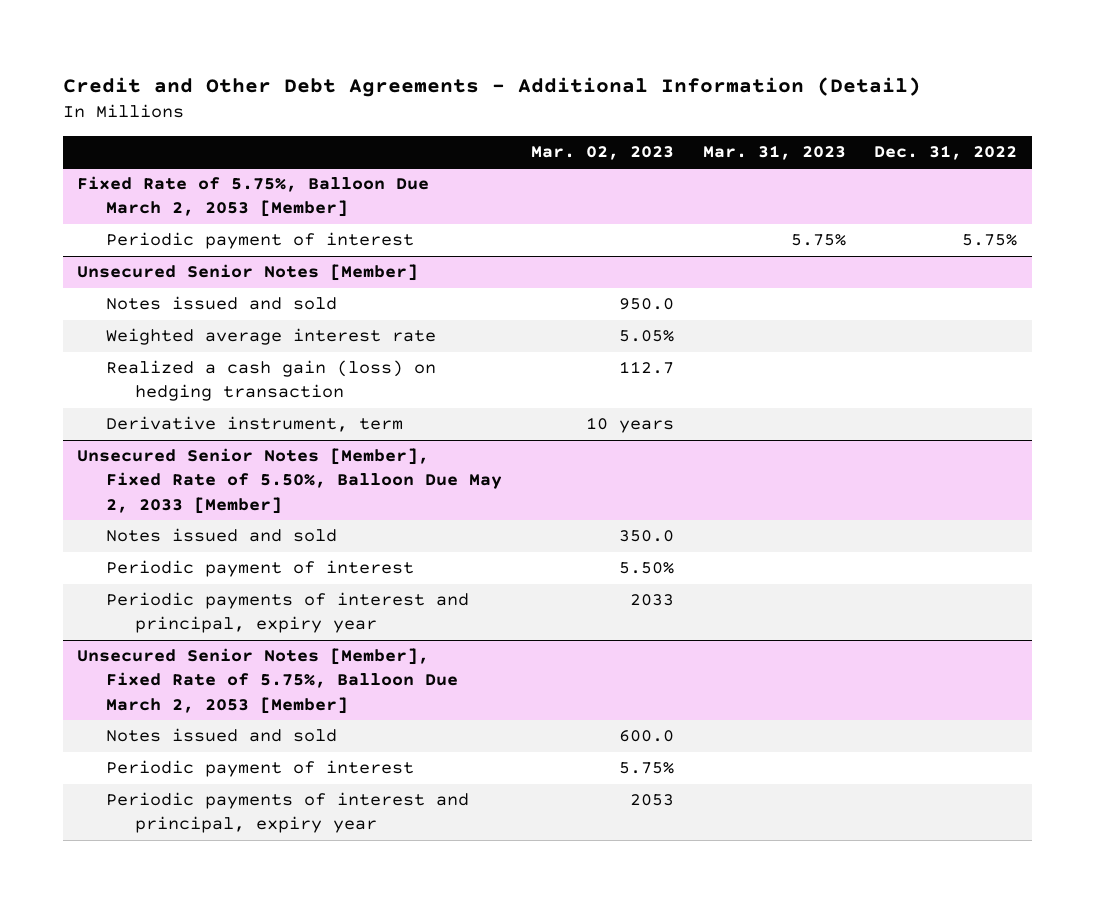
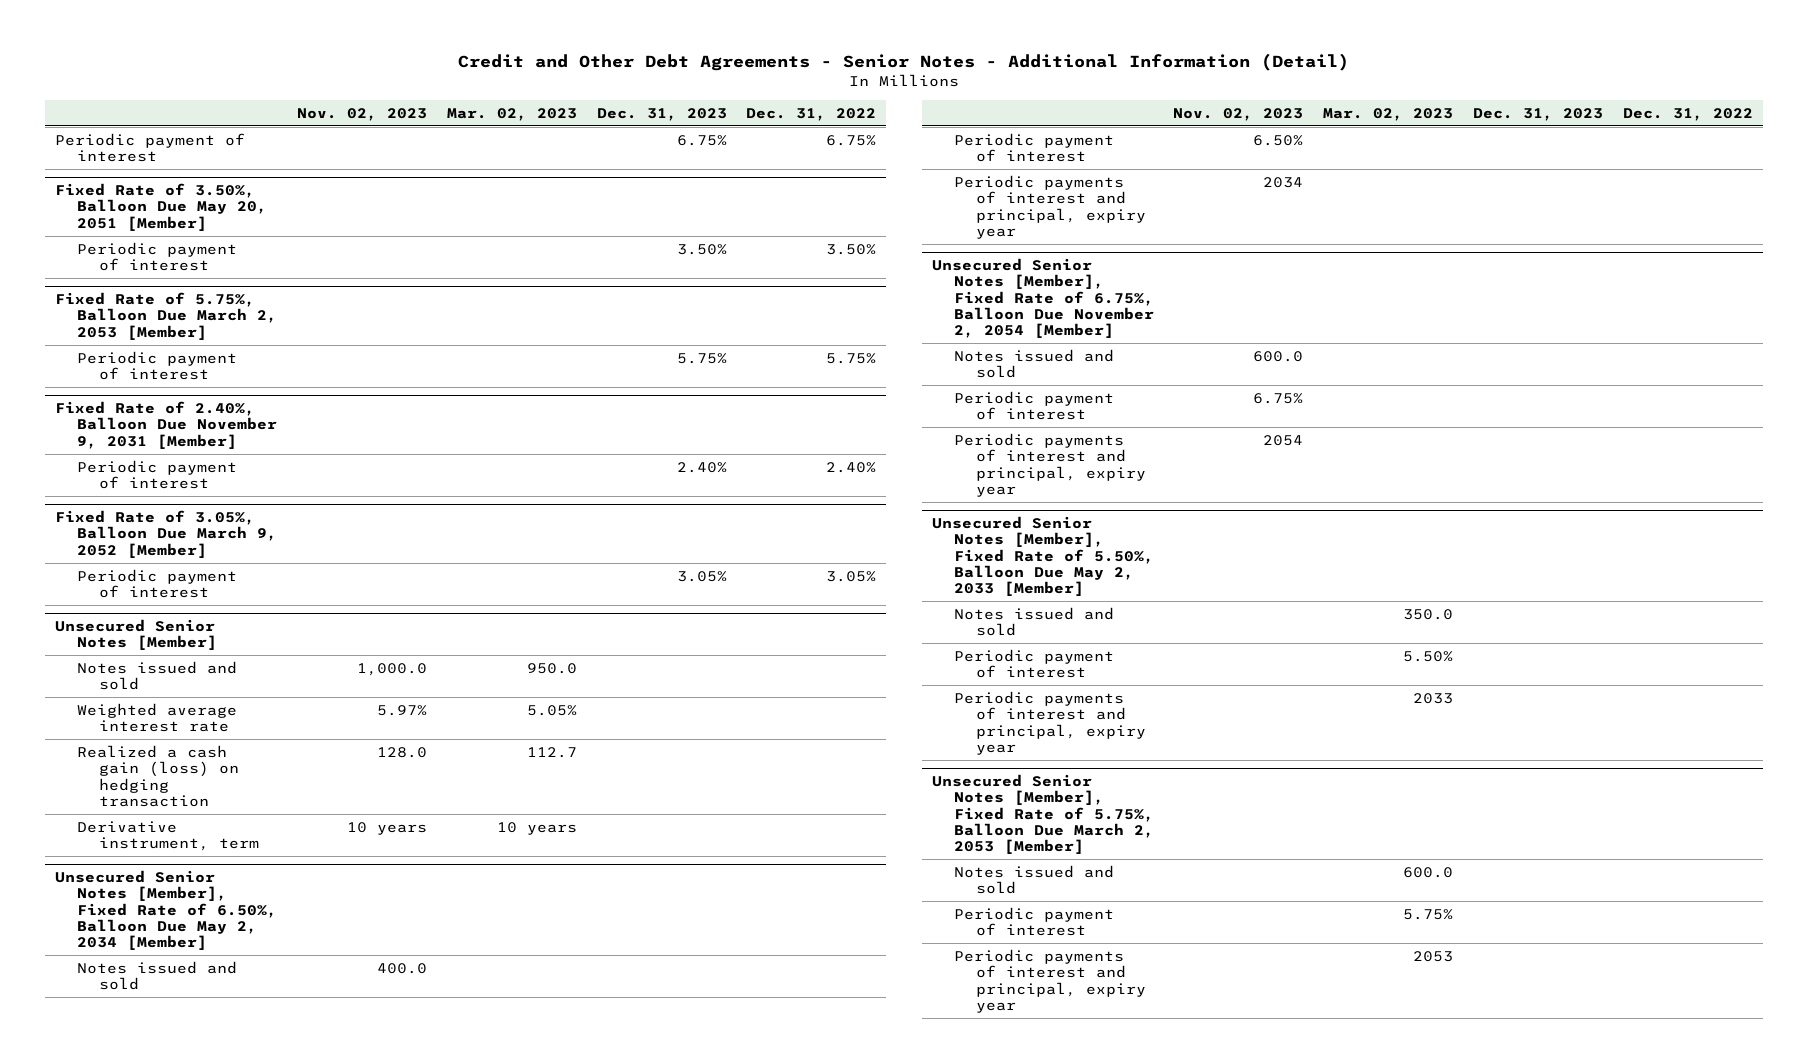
[62,76,921,97] Credit and Other Debt Agreements - Additional Information (Detail) -> [457,52,1349,71] Credit and Other Debt Agreements - Senior Notes - Additional Information (Detail)
[702,144,846,160] Mar. 31, 2023 -> none
none -> [296,107,427,121] Nov. 02, 2023
none -> [596,107,727,121] Dec. 31, 2023
none -> [54,132,245,163] Periodic payment of interest
none -> [54,183,267,231] Fixed Rate of 3.50%, Balloon Due May 20, 2051 [Member]
none -> [76,241,237,272] Periodic payment of interest
none -> [54,401,277,449] Fixed Rate of 2.40%, Balloon Due November 9, 2031 [Member]
none -> [76,459,237,490] Periodic payment of interest
none -> [54,510,277,558] Fixed Rate of 3.05%, Balloon Due March 9, 2052 [Member]
none -> [76,568,237,599] Periodic payment of interest
none -> [54,870,277,951] Unsecured Senior Notes [Member], Fixed Rate of 6.50%, Balloon Due May 2, 2034 [Member]
none -> [76,960,237,991] Notes issued and sold
none -> [953,132,1114,163] Periodic payment of interest
none -> [953,174,1146,239] Periodic payments of interest and principal, expiry year
none -> [931,258,1154,339] Unsecured Senior Notes [Member], Fixed Rate of 6.75%, Balloon Due November 2, 2054 [Member]
none -> [953,348,1114,379] Notes issued and sold
none -> [953,390,1114,421] Periodic payment of interest
none -> [953,432,1146,497] Periodic payments of interest and principal, expiry year

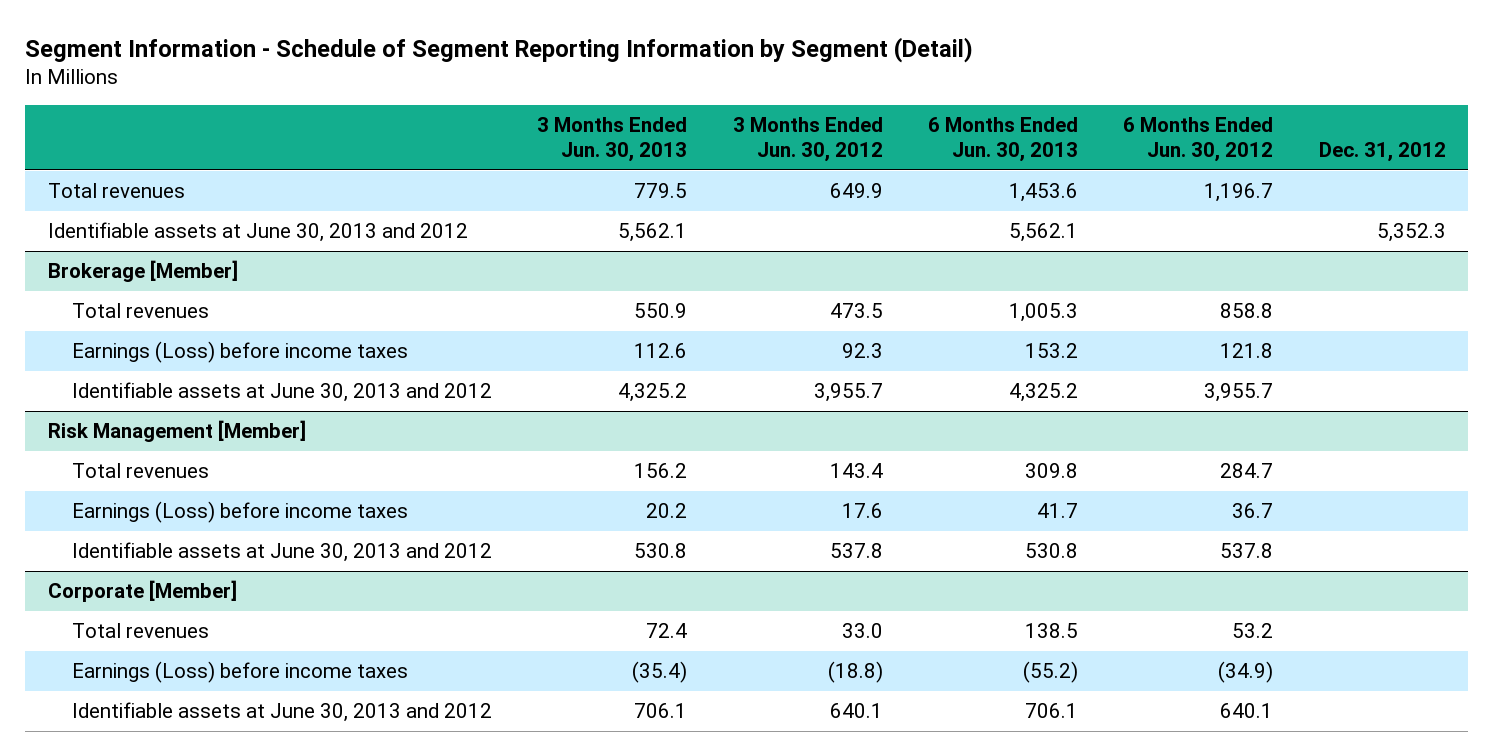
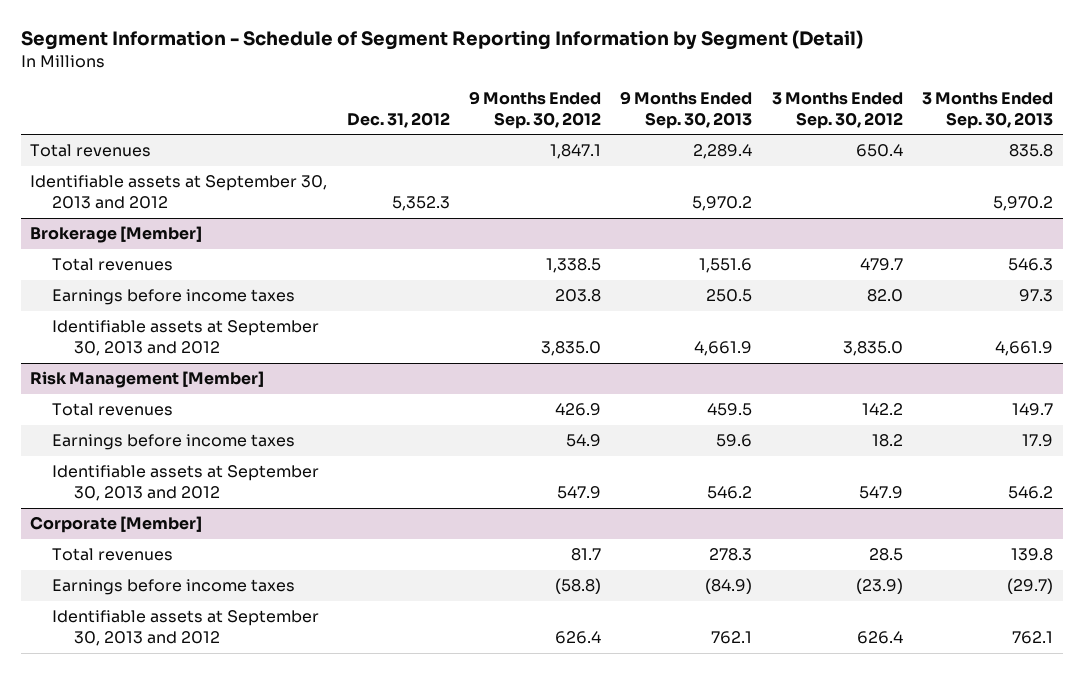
[537,116,688,163] 3 Months Ended Jun. 30, 2013 -> none
[732,116,883,163] 3 Months Ended Jun. 30, 2012 -> none
[927,116,1078,163] 6 Months Ended Jun. 30, 2013 -> none
[1123,116,1274,163] 6 Months Ended Jun. 30, 2012 -> none
none -> [469,91,602,129] 9 Months Ended Sep. 30, 2012
none -> [620,91,753,129] 9 Months Ended Sep. 30, 2013
none -> [771,92,903,129] 3 Months Ended Sep. 30, 2012
none -> [921,92,1053,129] 3 Months Ended Sep. 30, 2013
[48,222,469,243] Identifiable assets at June 30, 2013 and 2012 -> [30,175,328,209] Identifiable assets at September 30, 2013 and 2012
[72,341,409,364] Earnings (Loss) before income taxes -> [52,289,296,306] Earnings before income taxes
[72,382,493,403] Identifiable assets at June 30, 2013 and 2012 -> [52,320,320,356] Identifiable assets at September 30, 2013 and 2012
[72,501,409,524] Earnings (Loss) before income taxes -> [52,434,296,451] Earnings before income taxes
[72,542,493,563] Identifiable assets at June 30, 2013 and 2012 -> [52,465,320,501] Identifiable assets at September 30, 2013 and 2012
[72,661,409,684] Earnings (Loss) before income taxes -> [52,579,296,596] Earnings before income taxes
[72,702,493,723] Identifiable assets at June 30, 2013 and 2012 -> [52,610,320,646] Identifiable assets at September 30, 2013 and 2012

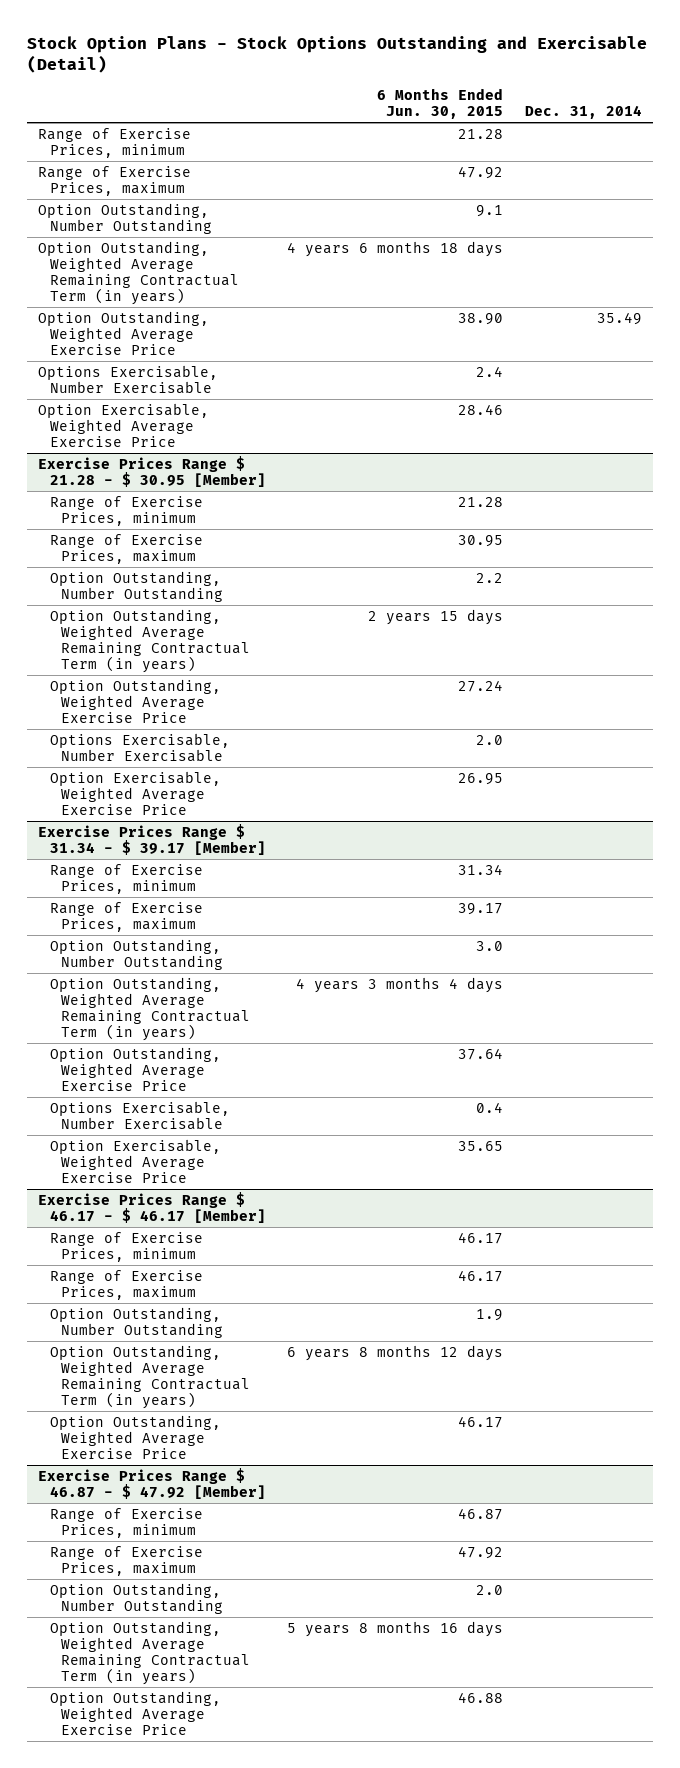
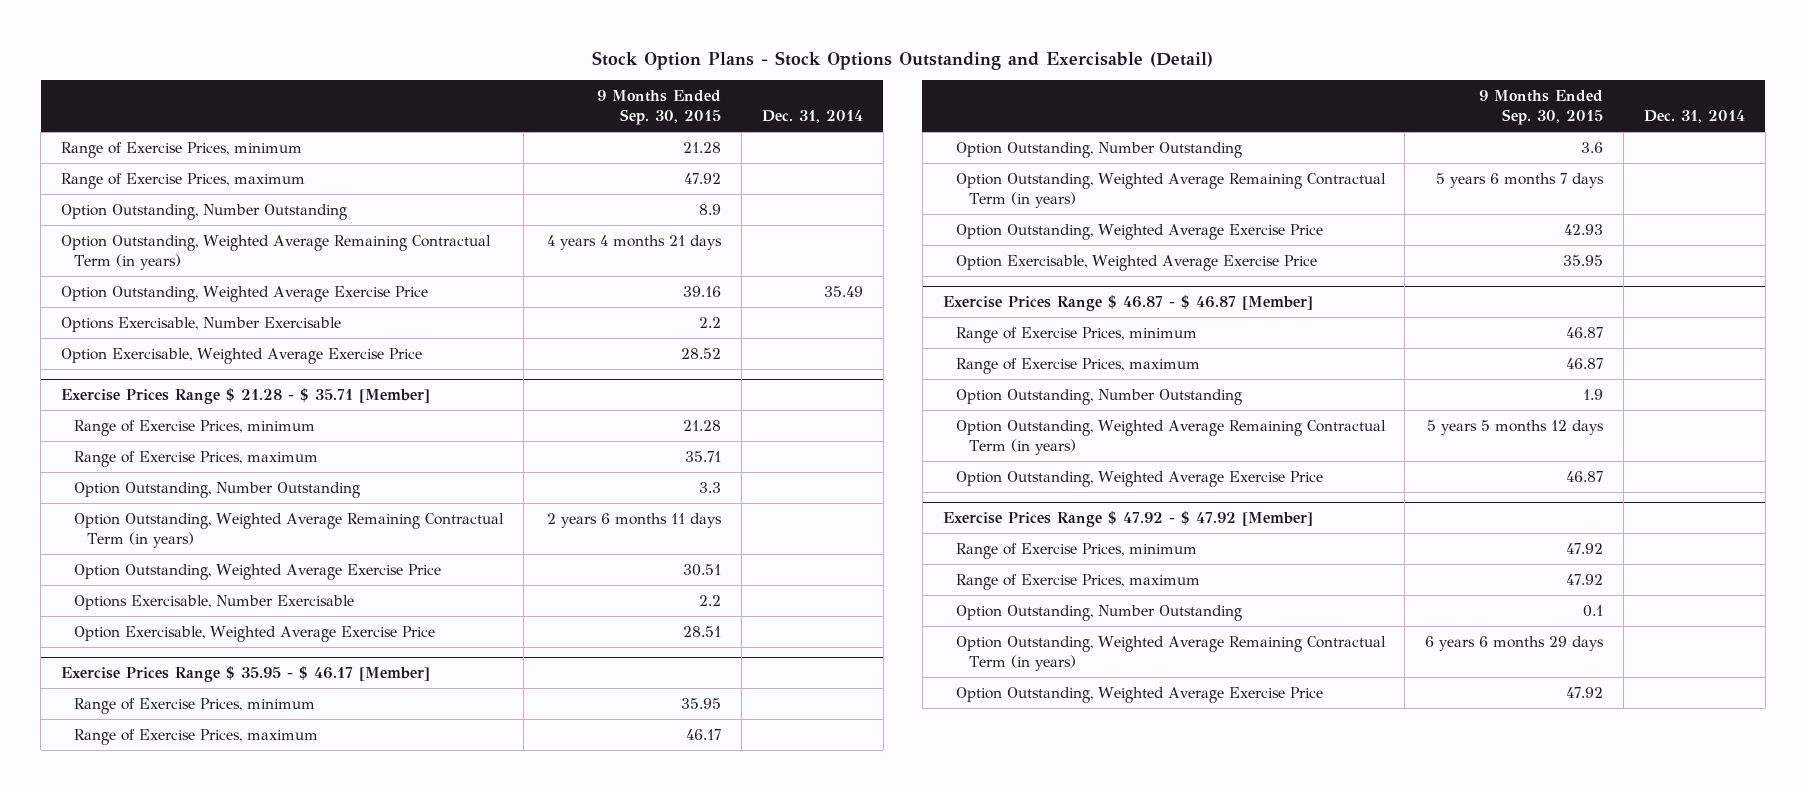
[377,87,504,120] 6 Months Ended Jun. 30, 2015 -> none
none -> [597,90,722,126] 9 Months Ended Sep. 30, 2015
[38,455,266,487] Exercise Prices Range $ 21.28 - $ 30.95 [Member] -> [60,387,430,404] Exercise Prices Range $ 21.28 - $ 35.71 [Member]
[38,823,266,855] Exercise Prices Range $ 31.34 - $ 39.17 [Member] -> [60,665,430,682] Exercise Prices Range $ 35.95 - $ 46.17 [Member]
[49,1100,230,1130] Options Exercisable, Number Exercisable -> none
[38,1191,266,1223] Exercise Prices Range $ 46.17 - $ 46.17 [Member] -> [942,294,1313,311] Exercise Prices Range $ 46.87 - $ 46.87 [Member]
[38,1467,266,1499] Exercise Prices Range $ 46.87 - $ 47.92 [Member] -> [942,510,1313,527] Exercise Prices Range $ 47.92 - $ 47.92 [Member]

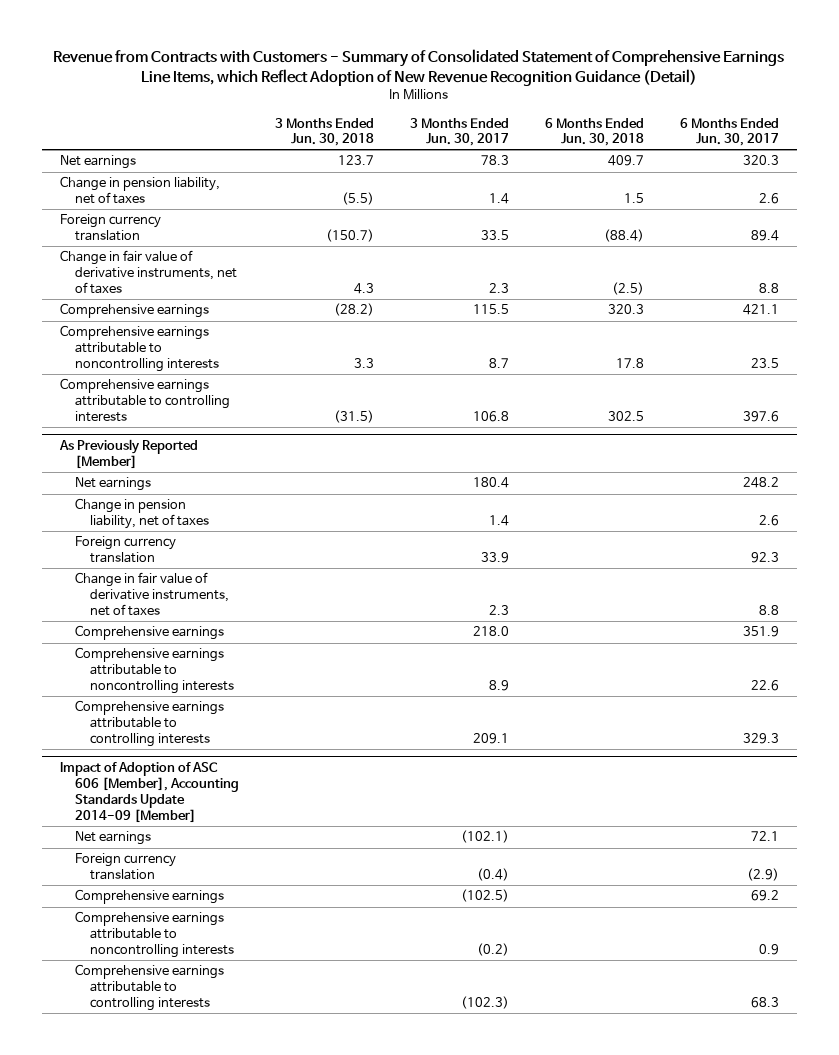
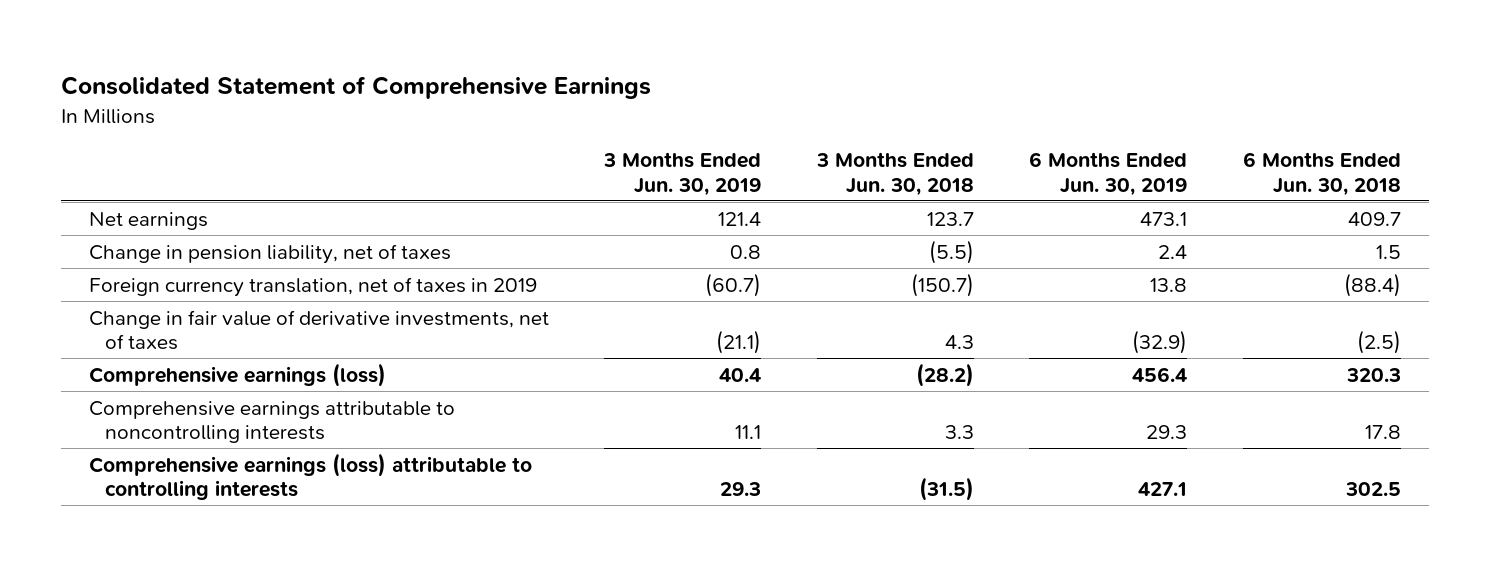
[53,48,785,86] Revenue from Contracts with Customers - Summary of Consolidated Statement of Comprehensive Earnings Line Items, which Reflect Adoption of New Revenue Recognition Guidance (Detail) -> [61,76,652,100] Consolidated Statement of Comprehensive Earnings
[410,117,510,147] 3 Months Ended Jun. 30, 2017 -> none
[680,117,780,147] 6 Months Ended Jun. 30, 2017 -> none
none -> [603,152,762,196] 3 Months Ended Jun. 30, 2019
none -> [1029,152,1188,196] 6 Months Ended Jun. 30, 2019
[59,214,161,242] Foreign currency translation -> [88,276,537,297] Foreign currency translation, net of taxes in 2019
[59,250,237,294] Change in fair value of derivative instruments, net of taxes -> [88,309,549,350] Change in fair value of derivative investments, net of taxes
[59,303,209,319] Comprehensive earnings -> [88,362,386,387] Comprehensive earnings (loss)
[58,439,198,470] As Previously Reported [Member] -> none
[74,477,151,492] Net earnings -> none
[74,498,210,530] Change in pension liability, net of taxes -> none
[74,536,176,564] Foreign currency translation -> none
[74,572,230,616] Change in fair value of derivative instruments, net of taxes -> none
[74,625,224,641] Comprehensive earnings -> none
[74,647,235,694] Comprehensive earnings attributable to noncontrolling interests -> none
[74,700,224,747] Comprehensive earnings attributable to controlling interests -> none
[59,762,239,823] Impact of Adoption of ASC 606 [Member], Accounting Standards Update 2014-09 [Member] -> none
[74,831,151,846] Net earnings -> none
[74,853,176,881] Foreign currency translation -> none
[74,889,224,905] Comprehensive earnings -> none
[74,911,235,958] Comprehensive earnings attributable to noncontrolling interests -> none
[74,964,224,1011] Comprehensive earnings attributable to controlling interests -> none
[59,378,230,422] Comprehensive earnings attributable to controlling interests -> [88,452,532,500] Comprehensive earnings (loss) attributable to controlling interests

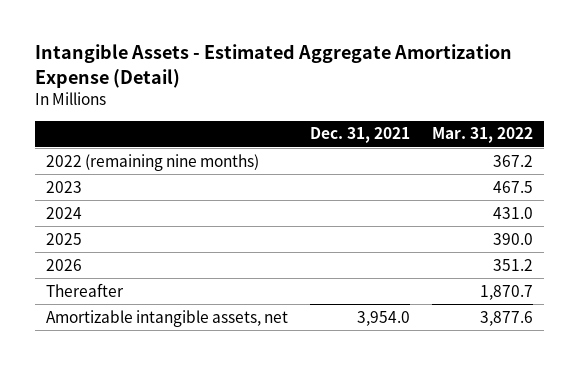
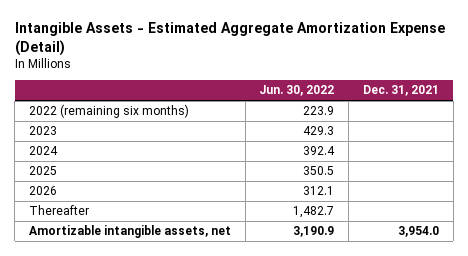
[431,127,533,144] Mar. 31, 2022 -> none
none -> [259,85,335,97] Jun. 30, 2022
[45,153,259,171] 2022 (remaining nine months) -> [28,104,189,119] 2022 (remaining six months)

